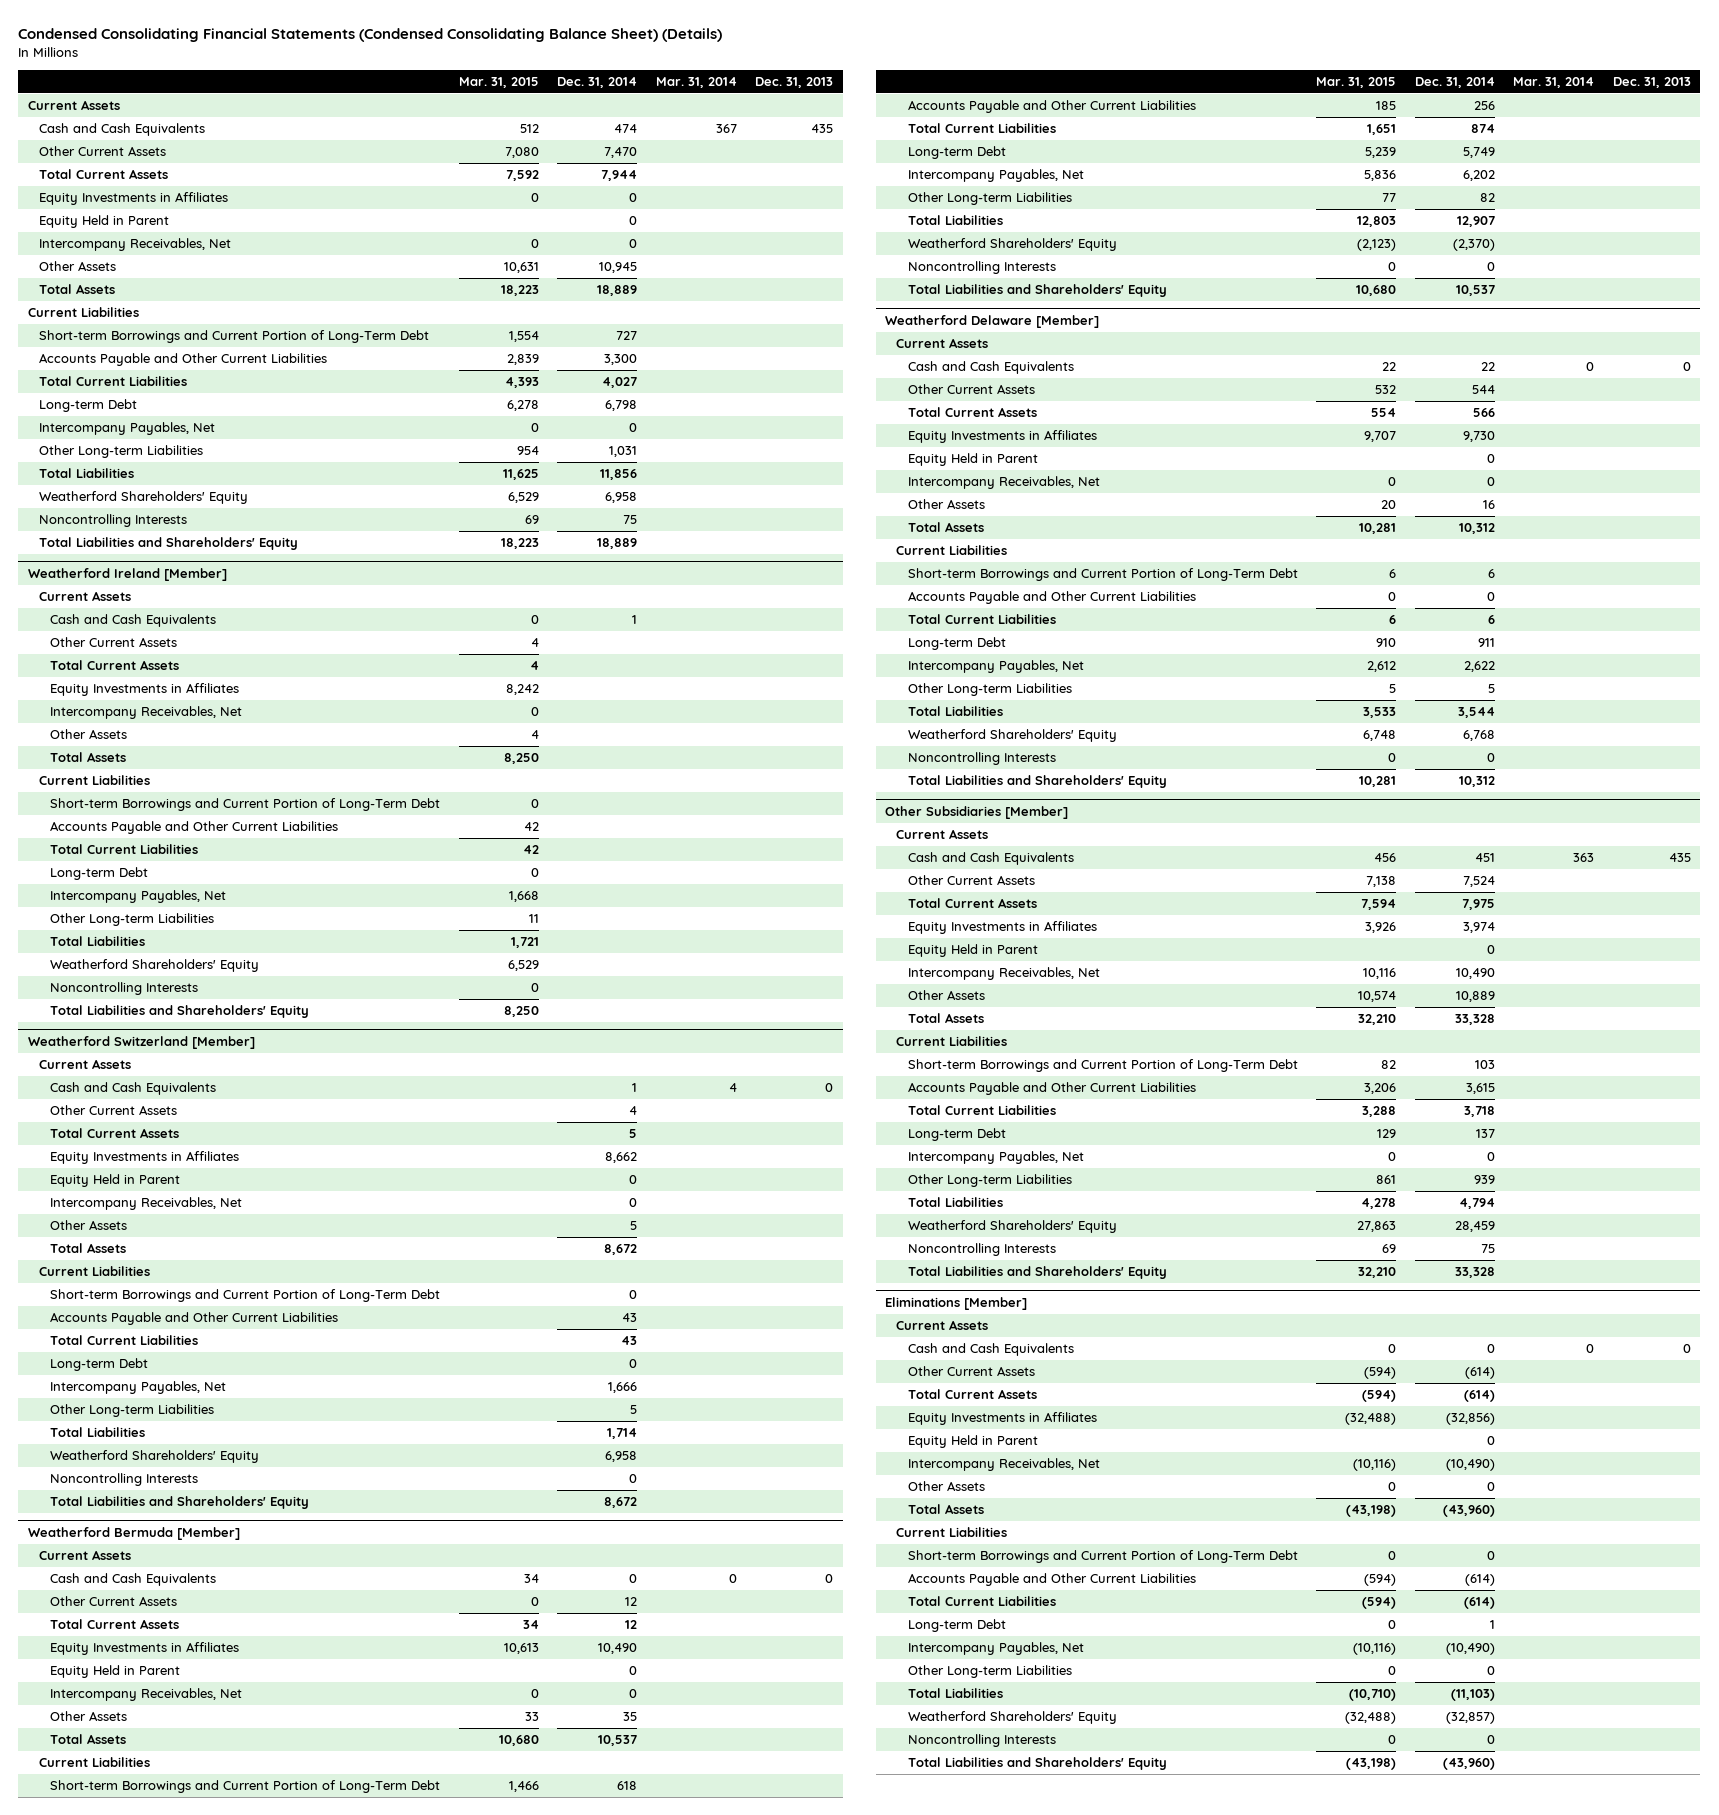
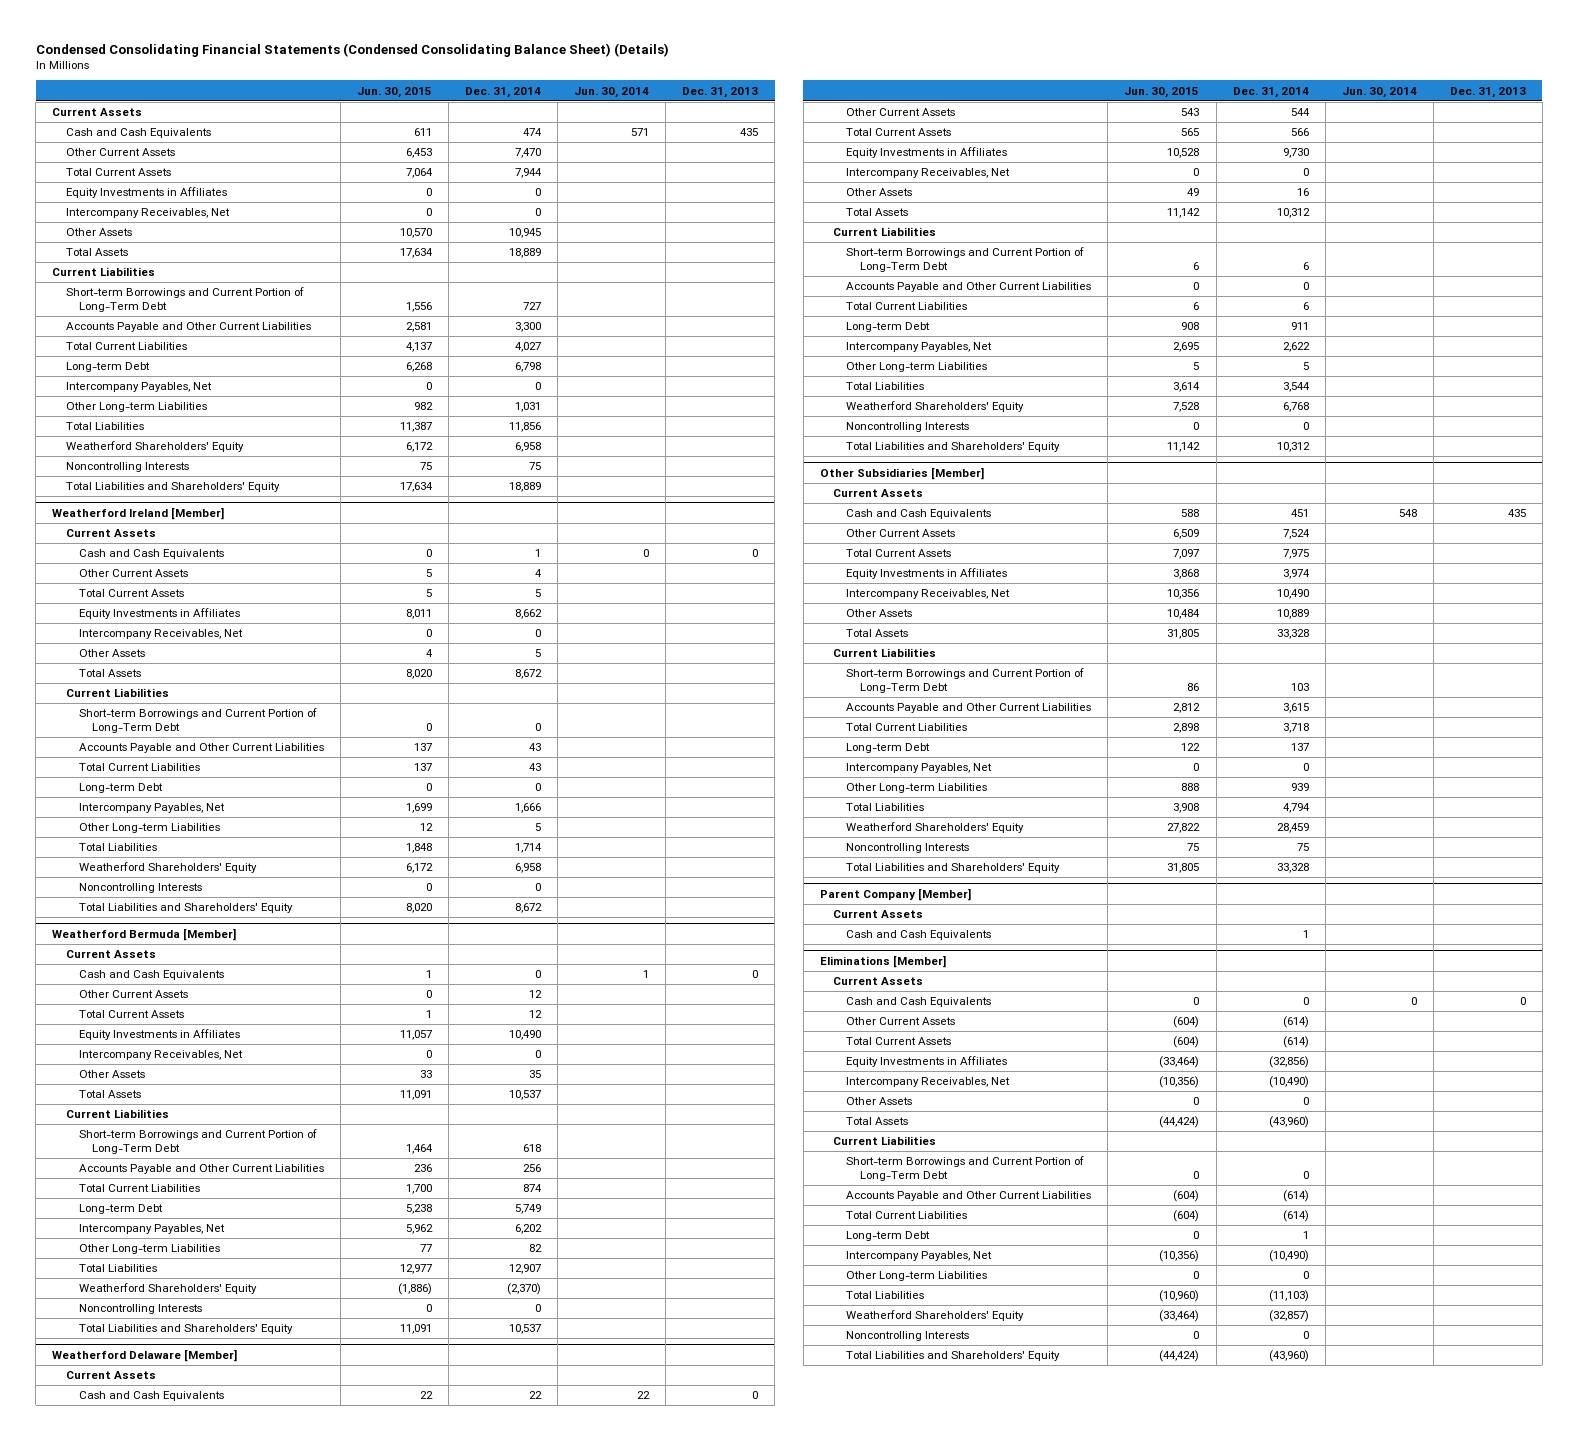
[458,76,539,88] Mar. 31, 2015 -> none
[655,76,737,88] Mar. 31, 2014 -> none
none -> [356,86,432,98] Jun. 30, 2015
none -> [574,86,650,98] Jun. 30, 2014
[38,215,169,229] Equity Held in Parent -> none
[49,614,216,628] Cash and Cash Equivalents -> none
[49,637,177,648] Other Current Assets -> none
[49,660,179,671] Total Current Assets -> none
[49,683,239,697] Equity Investments in Affiliates -> none
[49,706,242,720] Intercompany Receivables, Net -> none
[49,729,127,740] Other Assets -> none
[49,752,126,763] Total Assets -> none
[38,775,150,786] Current Liabilities -> none
[49,798,440,812] Short-term Borrowings and Current Portion of Long-Term Debt -> none
[49,821,338,835] Accounts Payable and Other Current Liabilities -> none
[49,844,198,855] Total Current Liabilities -> none
[49,867,148,881] Long-term Debt -> none
[49,890,226,904] Intercompany Payables, Net -> none
[49,913,214,927] Other Long-term Liabilities -> none
[49,936,145,947] Total Liabilities -> none
[49,959,259,973] Weatherford Shareholders' Equity -> none
[49,982,198,996] Noncontrolling Interests -> none
[49,1005,309,1019] Total Liabilities and Shareholders' Equity -> none
[27,1035,255,1049] Weatherford Switzerland [Member] -> none
[38,1059,131,1070] Current Assets -> none
[49,1174,180,1188] Equity Held in Parent -> none
[49,1665,180,1679] Equity Held in Parent -> none
[907,453,1038,467] Equity Held in Parent -> none
[907,944,1038,958] Equity Held in Parent -> none
none -> [819,887,971,901] Parent Company [Member]
none -> [833,910,924,919] Current Assets
none -> [846,930,992,941] Cash and Cash Equivalents
[907,1435,1038,1449] Equity Held in Parent -> none

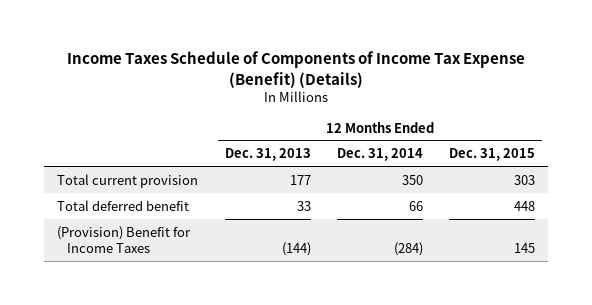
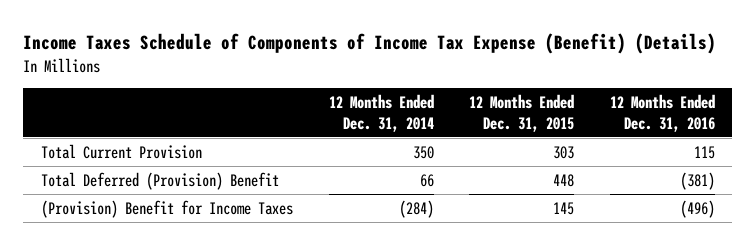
[224,148,311,162] Dec. 31, 2013 -> none
none -> [609,94,715,132] 12 Months Ended Dec. 31, 2016
[57,173,199,188] Total current provision -> [41,143,203,159] Total Current Provision
[57,199,190,211] Total deferred benefit -> [41,171,280,190] Total Deferred (Provision) Benefit

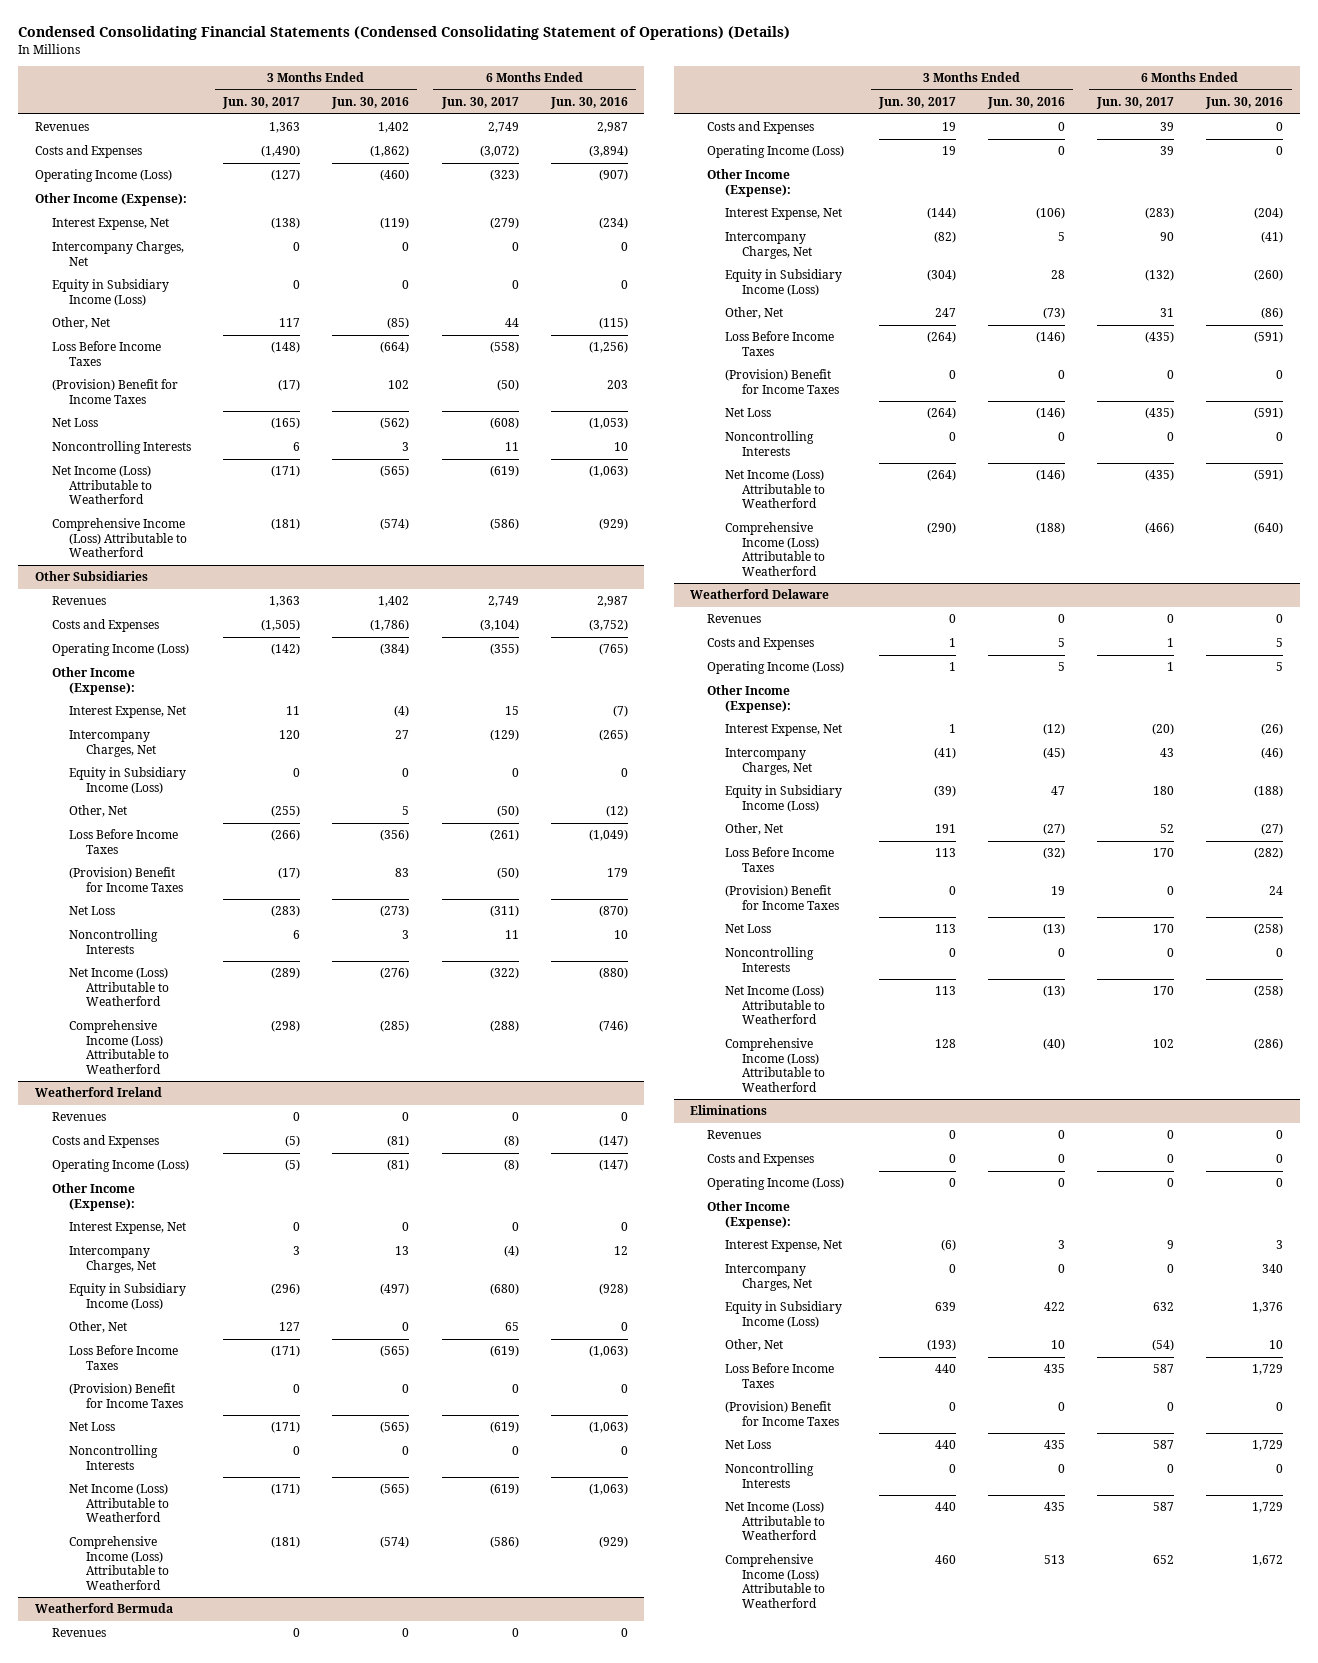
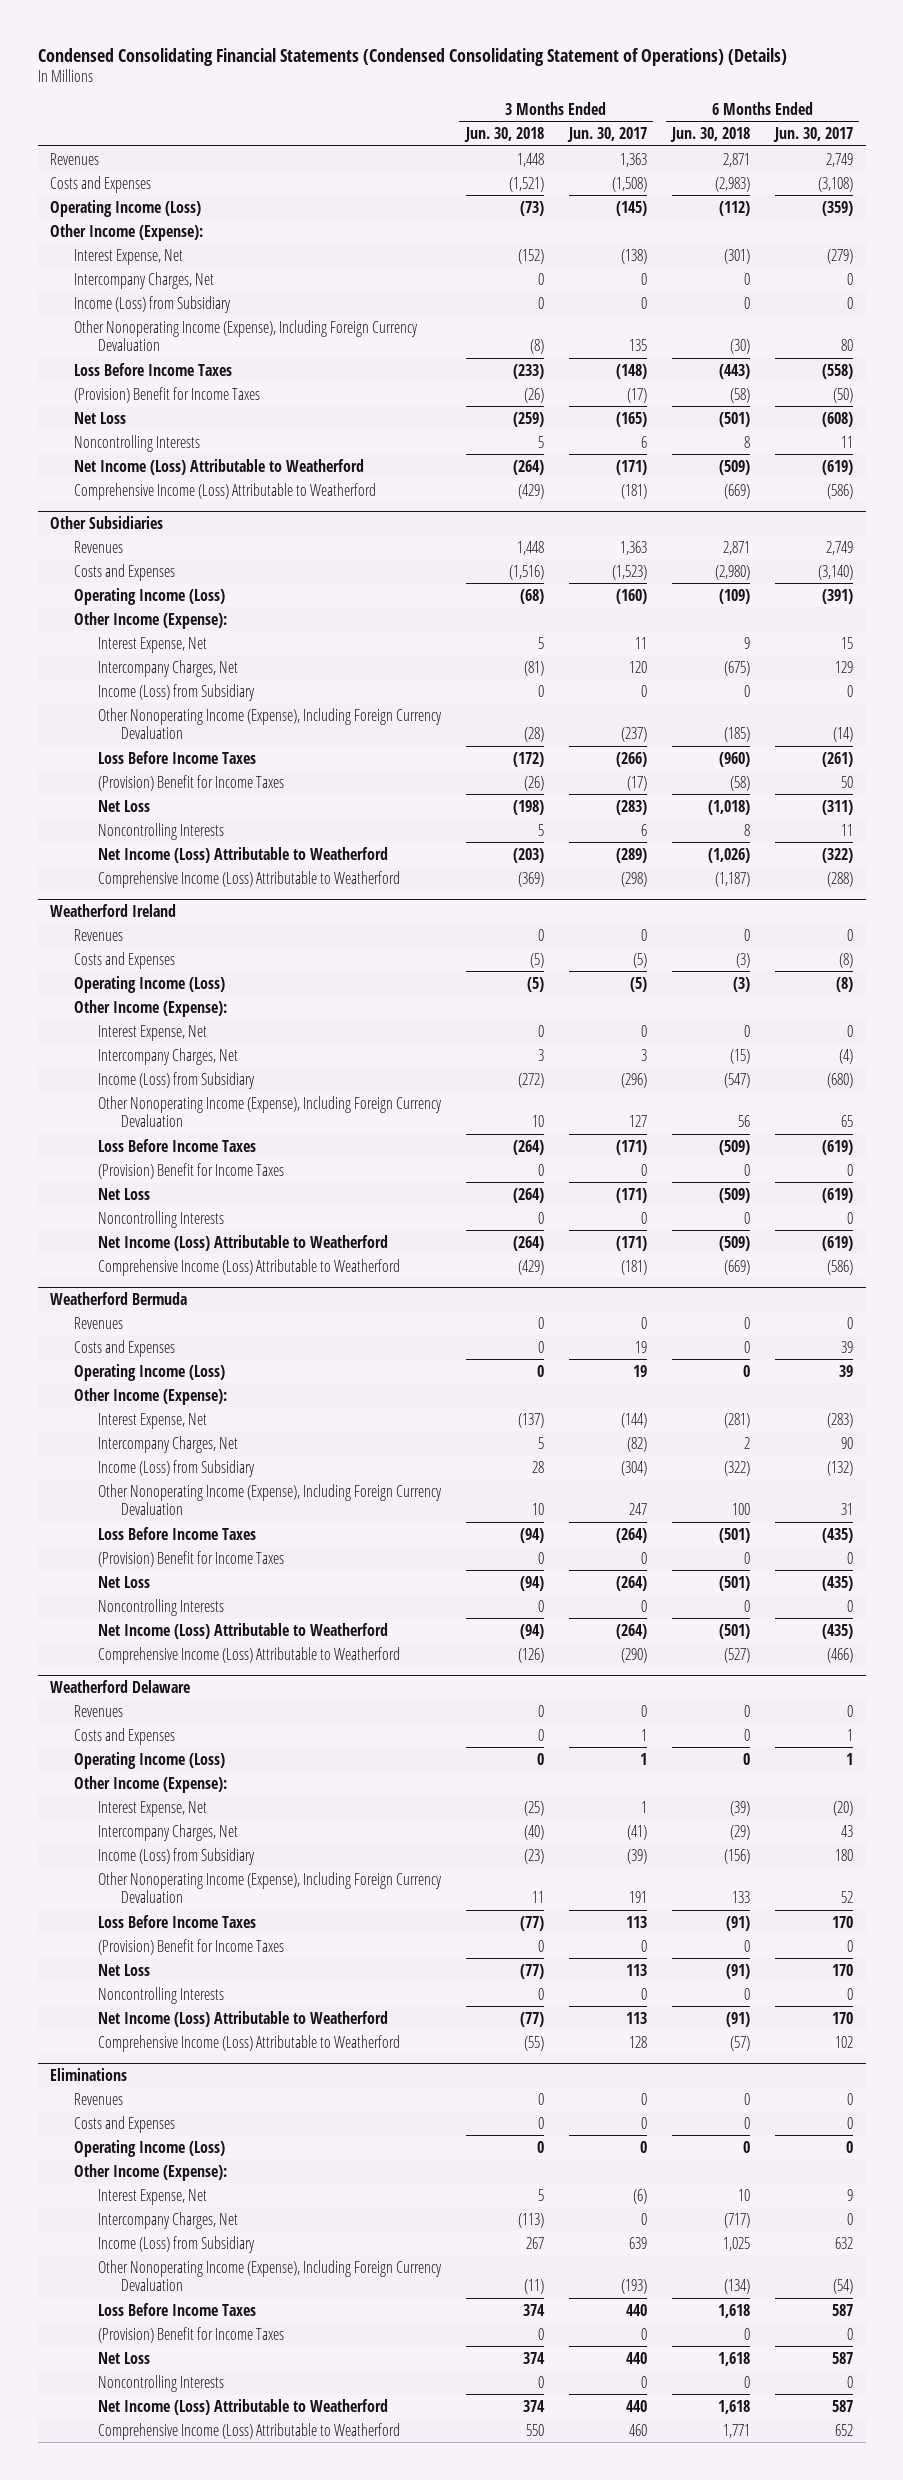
[331,96,410,109] Jun. 30, 2016 -> none
[549,96,628,109] Jun. 30, 2016 -> none
none -> [463,127,544,143] Jun. 30, 2018
none -> [670,127,751,143] Jun. 30, 2018
[261,145,301,158] (1,490) -> [611,176,647,192] (1,508)
[479,145,519,158] (3,072) -> [818,176,854,192] (3,108)
[271,169,301,182] (127) -> [615,200,647,216] (145)
[489,169,519,182] (323) -> [822,200,854,216] (359)
[51,317,110,330] Other, Net -> none
[51,279,169,306] Equity in Subsidiary Income (Loss) -> [73,295,231,313] Income (Loss) from Subsidiary
none -> [73,319,418,351] Other Nonoperating Income (Expense), Including Foreign Currency Devaluation
[261,619,301,632] (1,505) -> [611,564,647,580] (1,523)
[479,619,519,632] (3,104) -> [818,564,854,580] (3,140)
[271,643,301,656] (142) -> [615,588,647,604] (160)
[489,643,519,656] (355) -> [822,588,854,604] (391)
[68,805,127,818] Other, Net -> none
[489,729,519,742] (129) -> [835,660,854,673] 129
[68,767,186,794] Equity in Subsidiary Income (Loss) -> [97,683,255,701] Income (Loss) from Subsidiary
none -> [97,707,442,739] Other Nonoperating Income (Expense), Including Foreign Currency Devaluation
[496,867,519,880] (50) -> [841,775,854,788] 50
[68,1283,186,1310] Equity in Subsidiary Income (Loss) -> [97,1071,255,1089] Income (Loss) from Subsidiary
[68,1321,127,1334] Other, Net -> [97,1095,442,1127] Other Nonoperating Income (Expense), Including Foreign Currency Devaluation
[724,269,842,296] Equity in Subsidiary Income (Loss) -> [97,1459,255,1477] Income (Loss) from Subsidiary
[724,307,783,320] Other, Net -> [97,1483,442,1515] Other Nonoperating Income (Expense), Including Foreign Currency Devaluation
[724,785,842,812] Equity in Subsidiary Income (Loss) -> [97,1847,255,1865] Income (Loss) from Subsidiary
[724,823,783,836] Other, Net -> [97,1871,442,1903] Other Nonoperating Income (Expense), Including Foreign Currency Devaluation
[724,1301,842,1328] Equity in Subsidiary Income (Loss) -> [97,2235,255,2253] Income (Loss) from Subsidiary
[724,1339,783,1352] Other, Net -> [97,2259,442,2291] Other Nonoperating Income (Expense), Including Foreign Currency Devaluation

